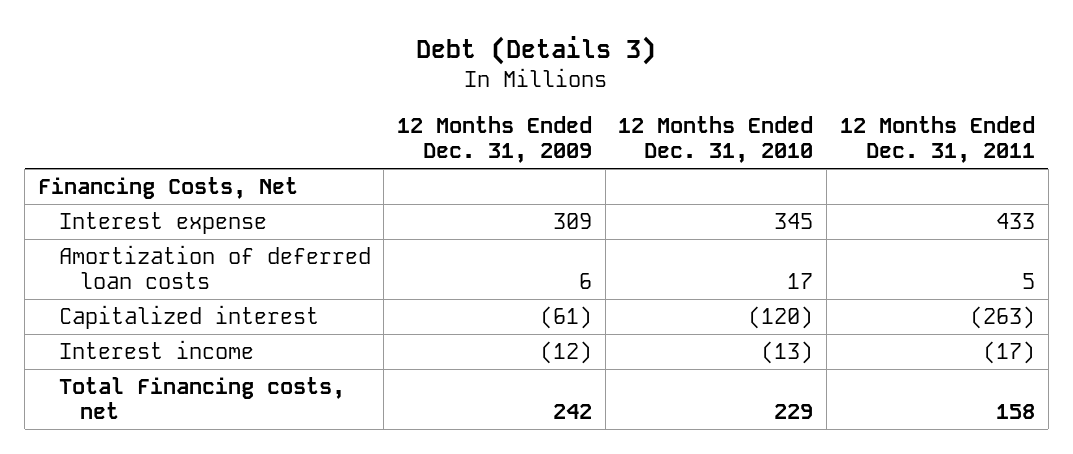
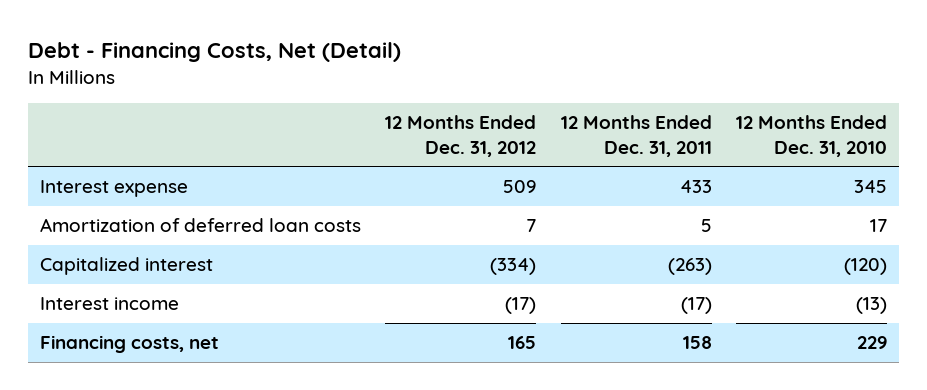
[416,35,657,65] Debt (Details 3) -> [28,41,402,62] Debt - Financing Costs, Net (Detail)
[397,116,593,164] 12 Months Ended Dec. 31, 2009 -> none
none -> [385,115,537,157] 12 Months Ended Dec. 31, 2012
[37,177,298,200] Financing Costs, Net -> none
[58,377,345,420] Total Financing costs, net -> [40,335,220,354] Financing costs, net

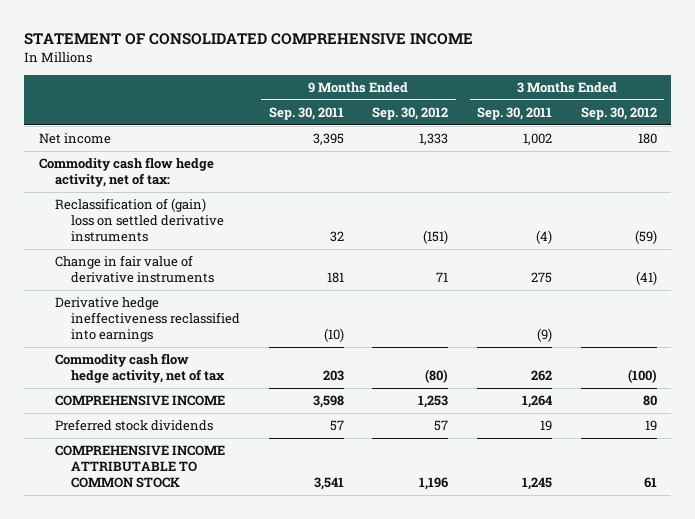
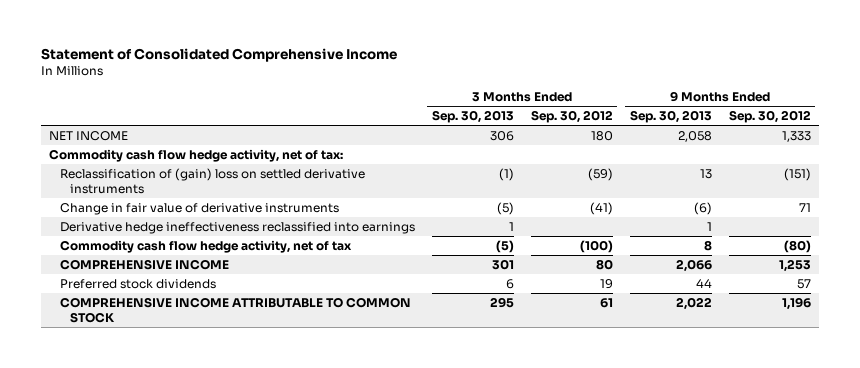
[24,33,474,46] STATEMENT OF CONSOLIDATED COMPREHENSIVE INCOME -> [40,48,397,63] Statement of Consolidated Comprehensive Income
[268,106,344,120] Sep. 30, 2011 -> none
[477,106,553,120] Sep. 30, 2011 -> none
none -> [431,109,514,123] Sep. 30, 2013
none -> [629,109,712,123] Sep. 30, 2013
[38,133,111,145] Net income -> [49,130,129,141] NET INCOME

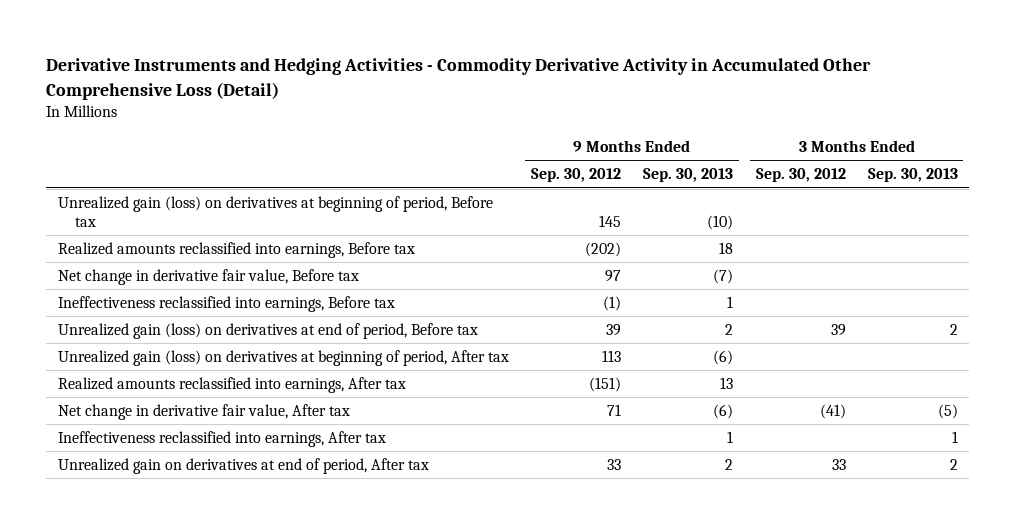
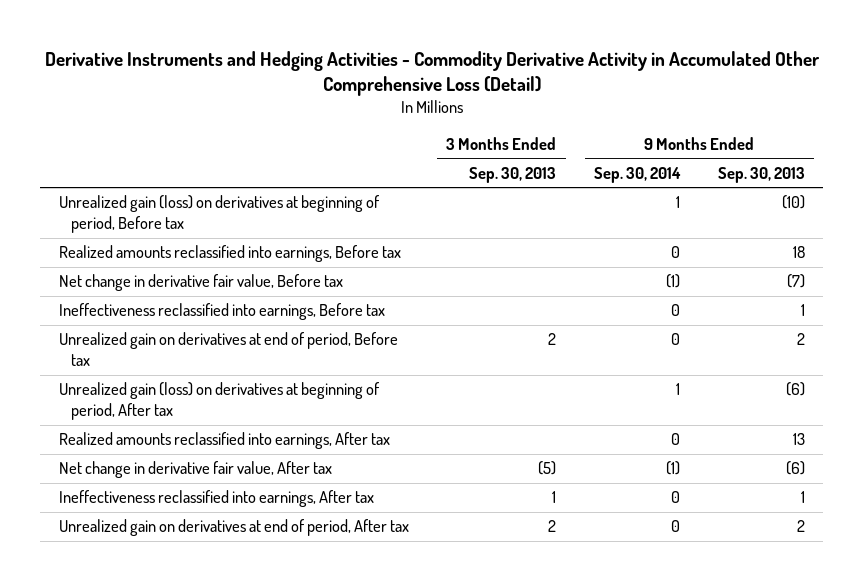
[530,168,621,183] Sep. 30, 2012 -> none
[755,168,846,183] Sep. 30, 2012 -> none
none -> [593,167,681,184] Sep. 30, 2014
[57,323,478,340] Unrealized gain (loss) on derivatives at end of period, Before tax -> [58,332,398,367] Unrealized gain on derivatives at end of period, Before tax

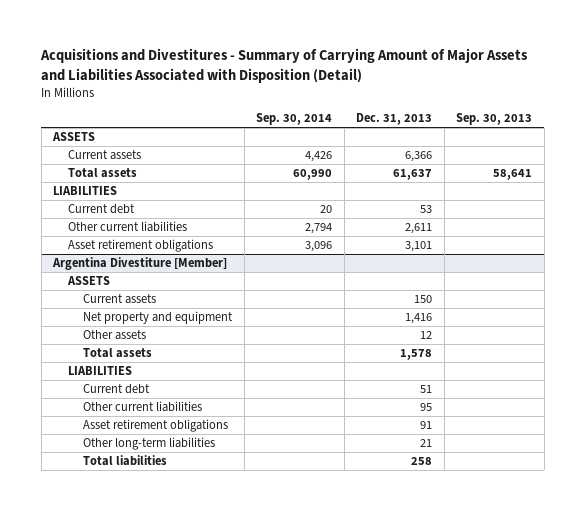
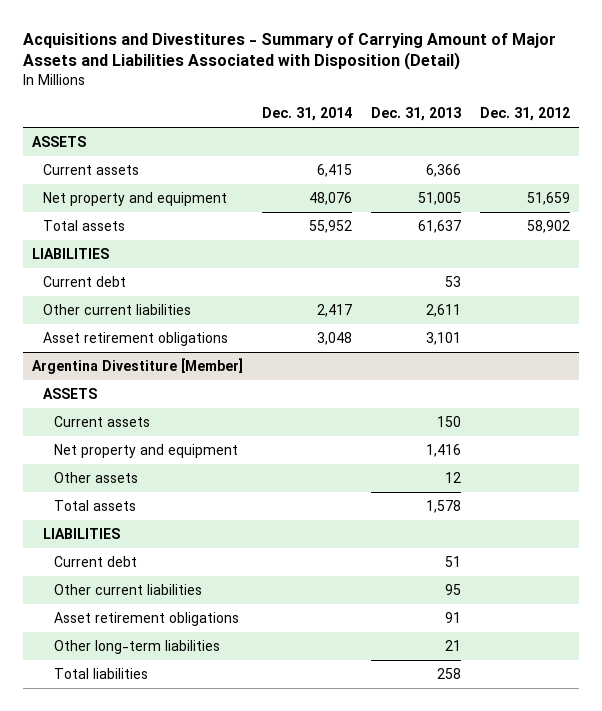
[256,113,333,126] Sep. 30, 2014 -> none
[456,113,533,126] Sep. 30, 2013 -> none
none -> [262,107,353,122] Dec. 31, 2014
none -> [479,107,570,122] Dec. 31, 2012
none -> [43,192,228,207] Net property and equipment

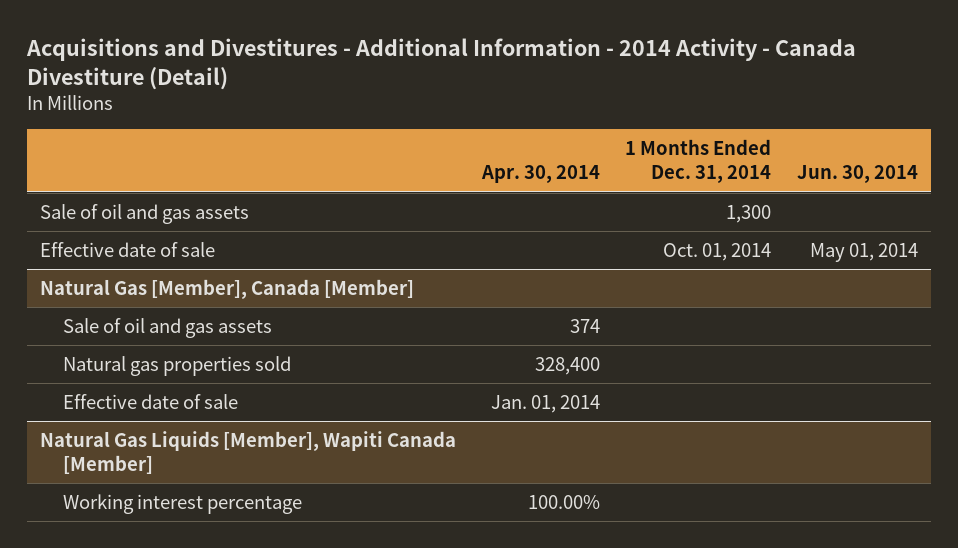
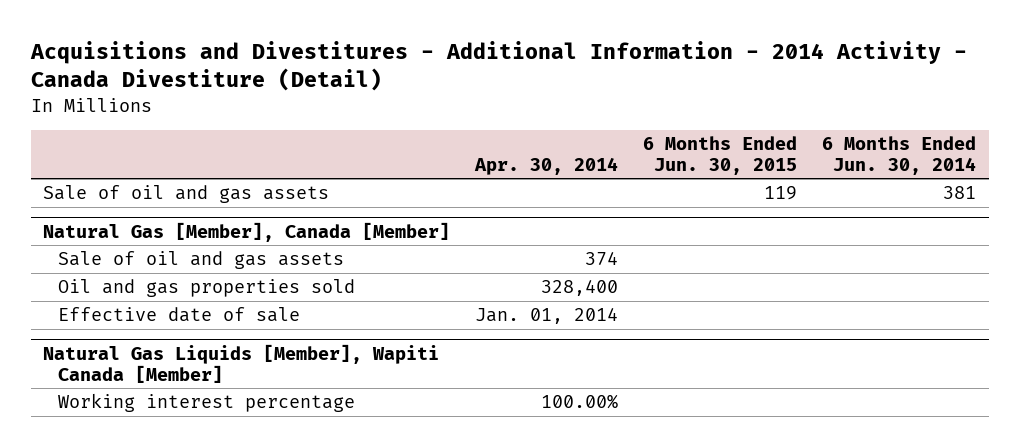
[625,139,772,184] 1 Months Ended Dec. 31, 2014 -> none
[796,165,918,184] Jun. 30, 2014 -> none
none -> [643,135,798,175] 6 Months Ended Jun. 30, 2015
none -> [822,135,977,175] 6 Months Ended Jun. 30, 2014
[40,242,216,258] Effective date of sale -> none
[63,356,292,377] Natural gas properties sold -> [58,279,356,298] Oil and gas properties sold

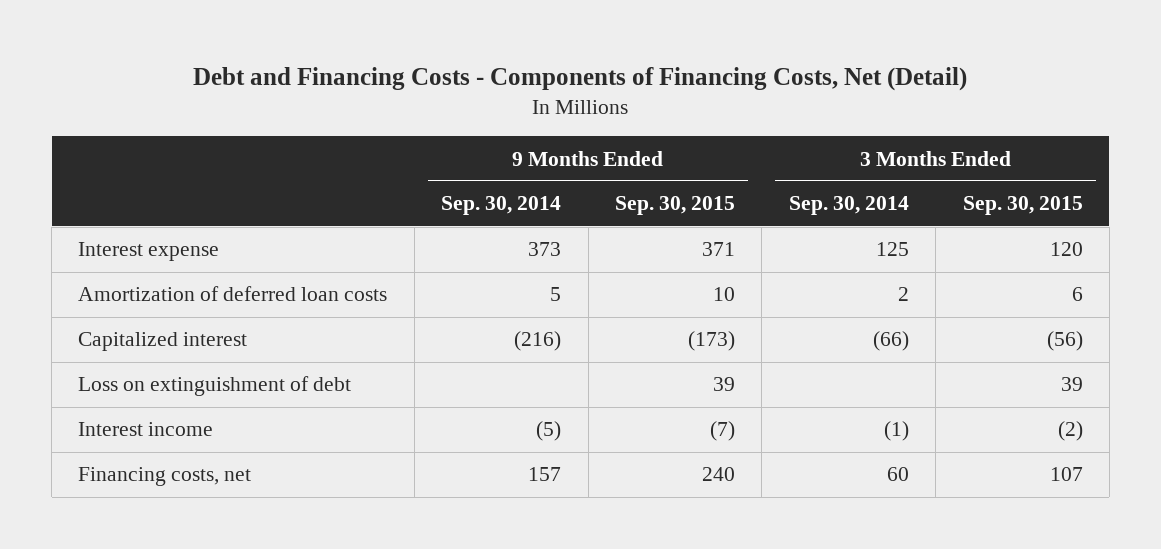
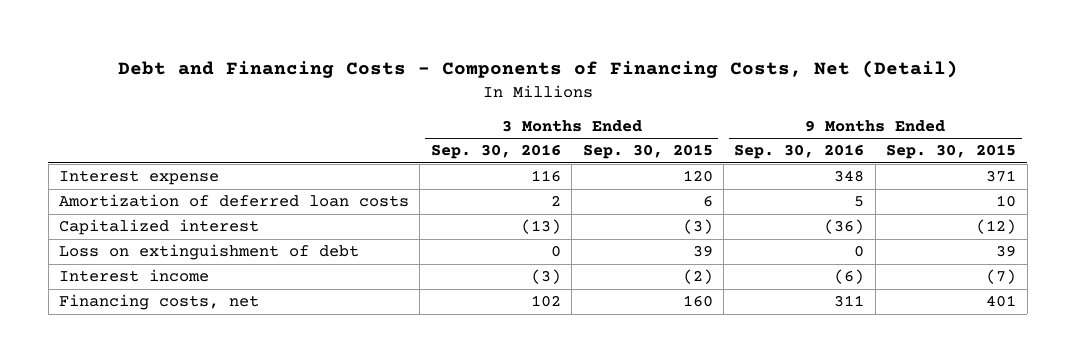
[441,196,562,216] Sep. 30, 2014 -> none
[788,196,909,216] Sep. 30, 2014 -> none
none -> [430,144,561,160] Sep. 30, 2016
none -> [734,144,865,160] Sep. 30, 2016
[687,331,735,352] (173) -> [976,219,1017,235] (12)
[1046,331,1083,352] (56) -> [682,219,713,235] (3)
[701,467,735,482] 240 -> [986,295,1017,308] 401
[1049,467,1083,482] 107 -> [682,295,713,308] 160

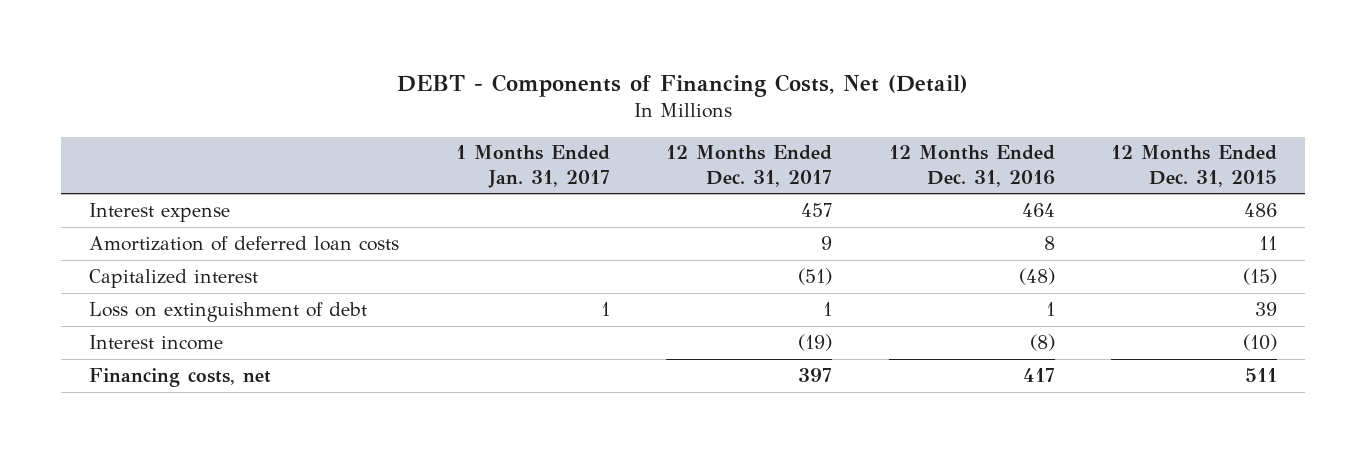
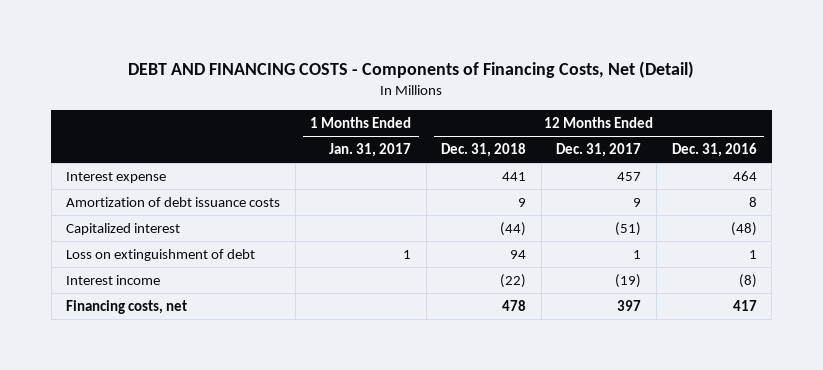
[397,73,969,97] DEBT - Components of Financing Costs, Net (Detail) -> [128,60,695,78] DEBT AND FINANCING COSTS - Components of Financing Costs, Net (Detail)
[1111,145,1278,187] 12 Months Ended Dec. 31, 2015 -> none
none -> [441,143,527,158] Dec. 31, 2018
[89,235,400,251] Amortization of deferred loan costs -> none
none -> [66,196,281,207] Amortization of debt issuance costs

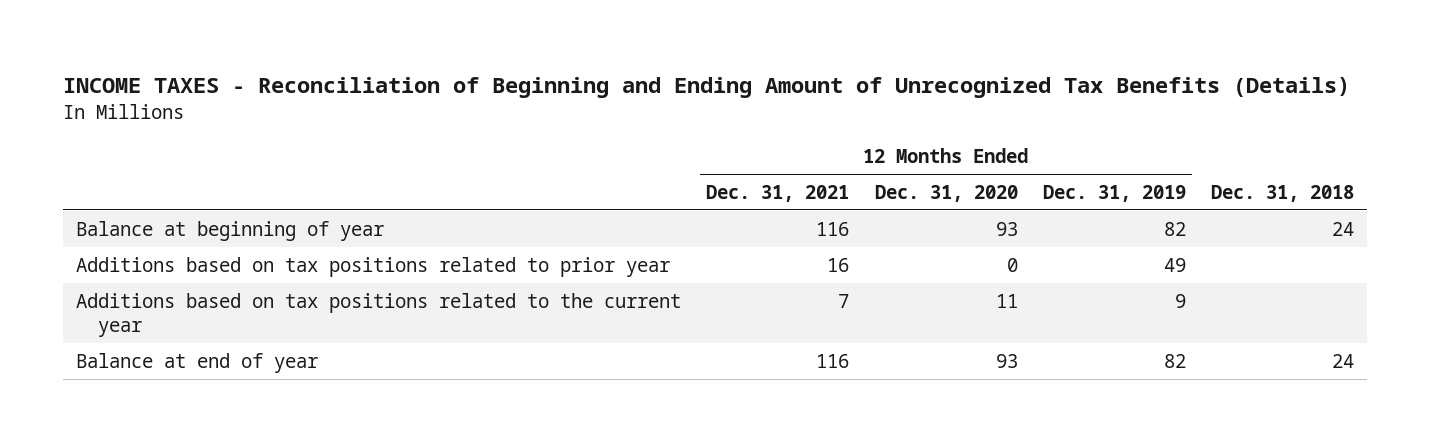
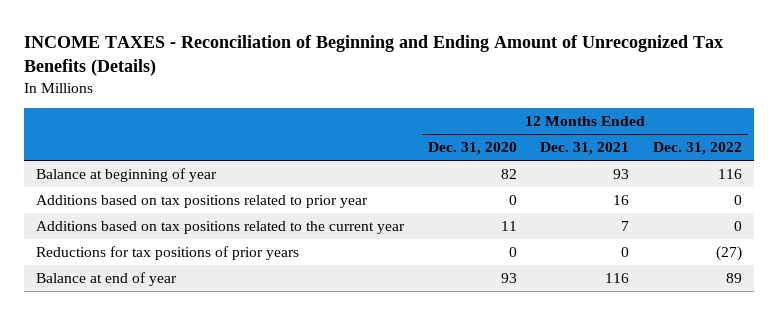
[1042,184,1186,202] Dec. 31, 2019 -> none
[1211,184,1355,202] Dec. 31, 2018 -> none
none -> [653,142,743,156] Dec. 31, 2022
[816,221,850,236] 116 -> [613,168,630,179] 93
[995,221,1018,236] 93 -> [500,168,517,179] 82
none -> [36,245,300,260] Reductions for tax positions of prior years

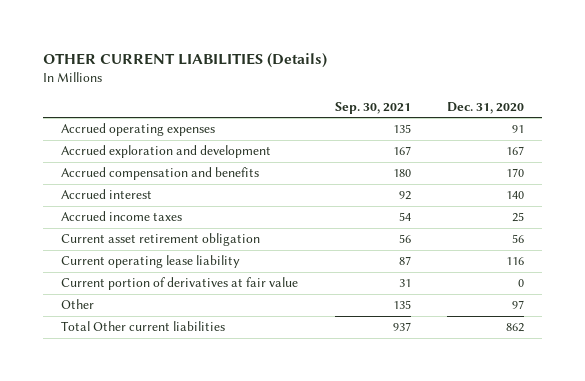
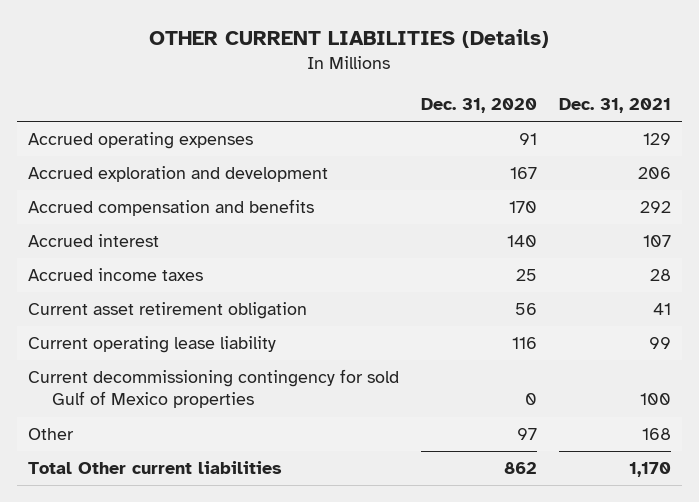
[334,101,411,114] Sep. 30, 2021 -> none
none -> [558,97,671,113] Dec. 31, 2021
[61,277,299,291] Current portion of derivatives at fair value -> none
none -> [27,369,399,409] Current decommissioning contingency for sold Gulf of Mexico properties

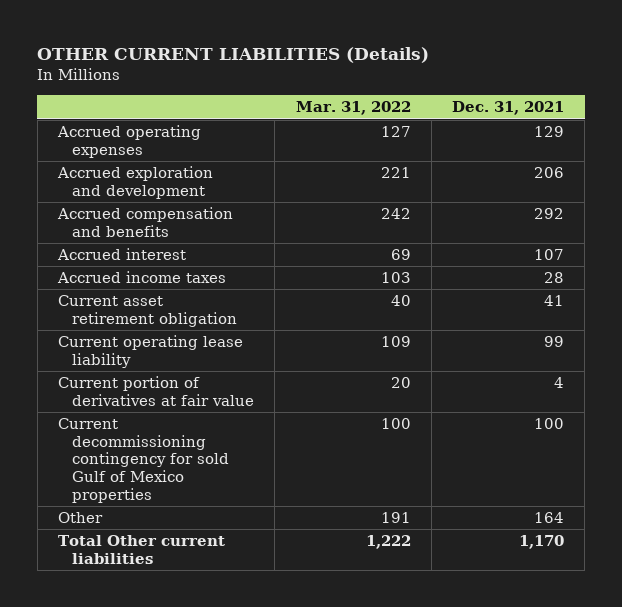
[420,97,537,113] Dec. 31, 2020 -> none
none -> [295,101,411,116] Mar. 31, 2022
none -> [57,376,255,406] Current portion of derivatives at fair value
[641,428,671,441] 168 -> [534,512,565,524] 164

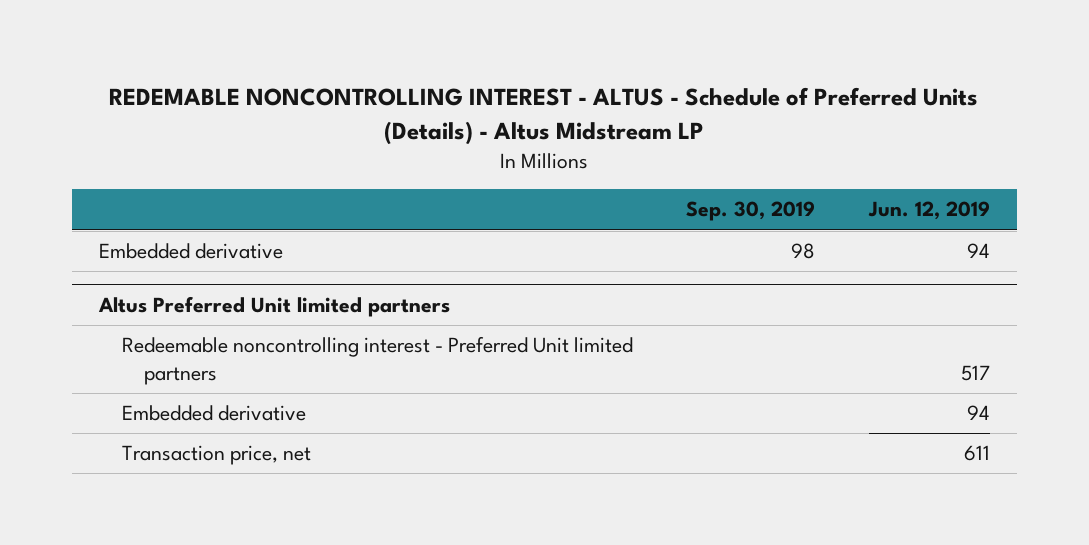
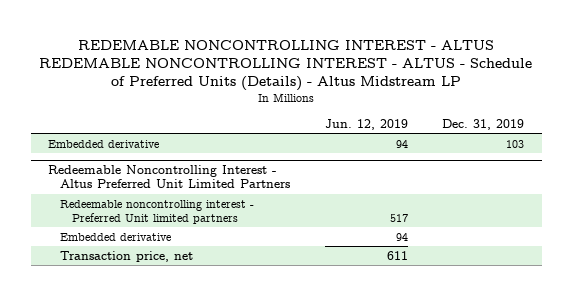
[109,87,979,145] REDEMABLE NONCONTROLLING INTEREST - ALTUS - Schedule of Preferred Units (Details) - Altus Midstream LP -> [39,39,533,92] REDEMABLE NONCONTROLLING INTEREST - ALTUS REDEMABLE NONCONTROLLING INTEREST - ALTUS - Schedule of Preferred Units (Details) - Altus Midstream LP
[686,201,816,222] Sep. 30, 2019 -> none
none -> [442,118,525,130] Dec. 31, 2019
[97,296,450,318] Altus Preferred Unit limited partners -> [48,164,291,189] Redeemable Noncontrolling Interest - Altus Preferred Unit Limited Partners

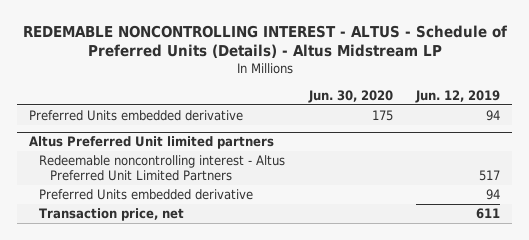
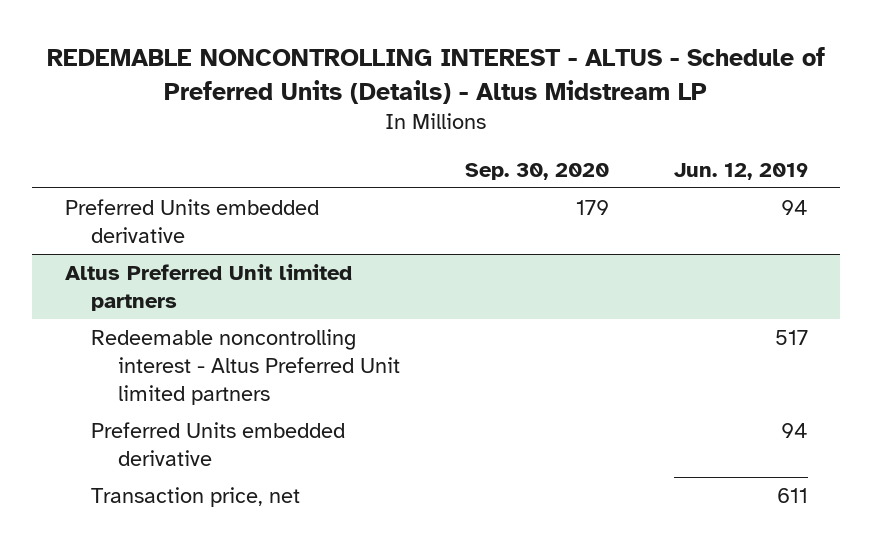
[307,89,393,103] Jun. 30, 2020 -> none
none -> [465,162,610,180] Sep. 30, 2020
[39,154,286,181] Redeemable noncontrolling interest - Altus Preferred Unit Limited Partners -> [91,328,401,405] Redeemable noncontrolling interest - Altus Preferred Unit limited partners

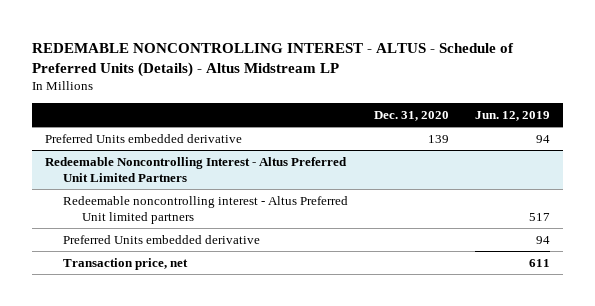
[465,162,610,180] Sep. 30, 2020 -> none
none -> [374,110,450,121] Dec. 31, 2020
[64,263,352,311] Altus Preferred Unit limited partners -> [45,156,348,182] Redeemable Noncontrolling Interest - Altus Preferred Unit Limited Partners

